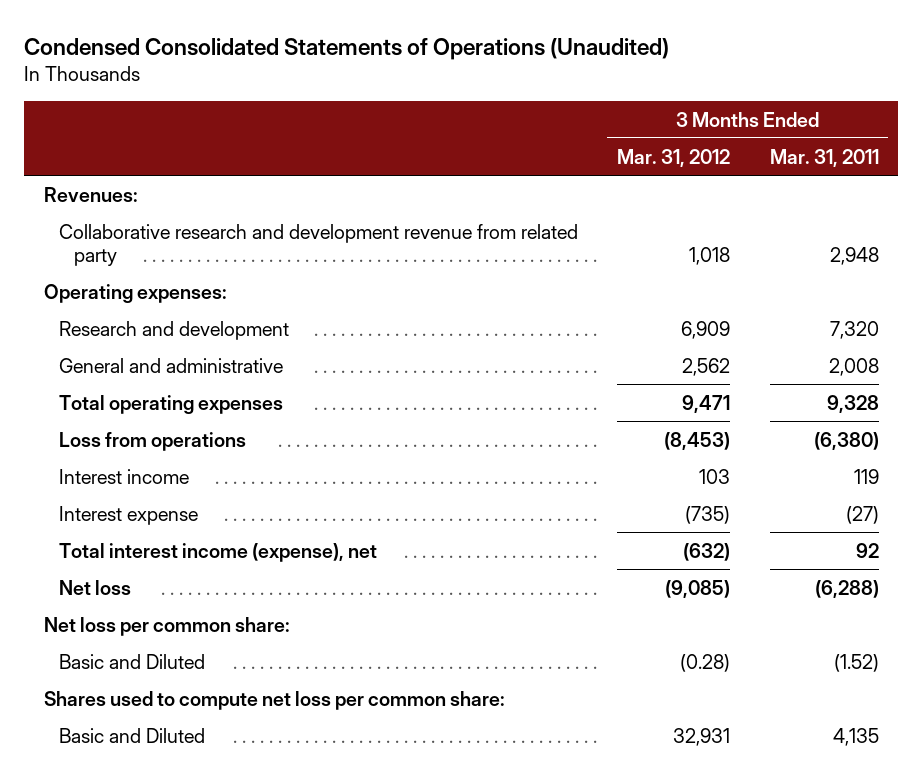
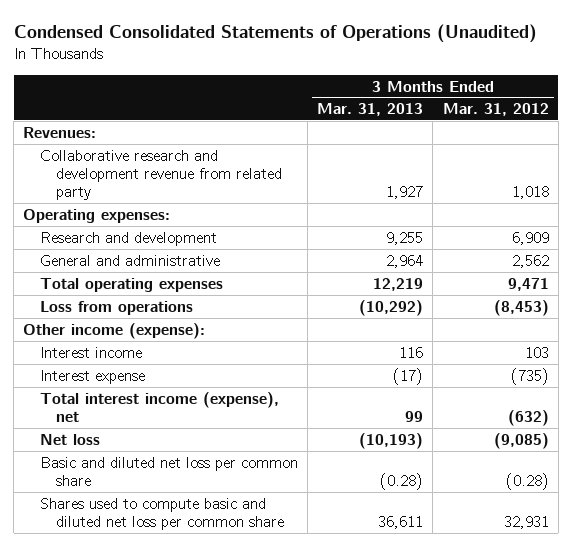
[769,148,879,167] Mar. 31, 2011 -> none
none -> [317,103,424,117] Mar. 31, 2013
none -> [23,322,206,339] Other income (expense):
[43,616,290,636] Net loss per common share: -> none
[43,690,505,710] Shares used to compute net loss per common share: -> none
[58,653,205,669] Basic and Diluted -> [39,456,298,486] Basic and diluted net loss per common share
[58,727,205,743] Basic and Diluted -> [39,497,285,530] Shares used to compute basic and diluted net loss per common share

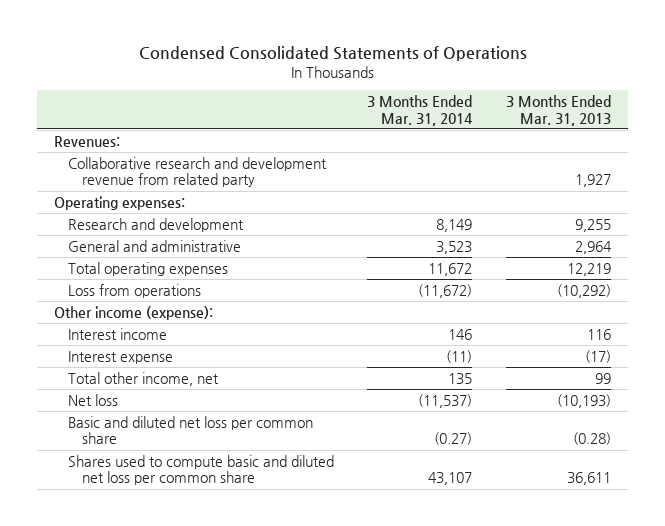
[13,24,537,44] Condensed Consolidated Statements of Operations (Unaudited) -> [138,46,527,62] Condensed Consolidated Statements of Operations
[442,103,549,117] Mar. 31, 2012 -> none
none -> [367,95,474,126] 3 Months Ended Mar. 31, 2014
[39,391,279,422] Total interest income (expense), net -> [67,371,219,386] Total other income, net

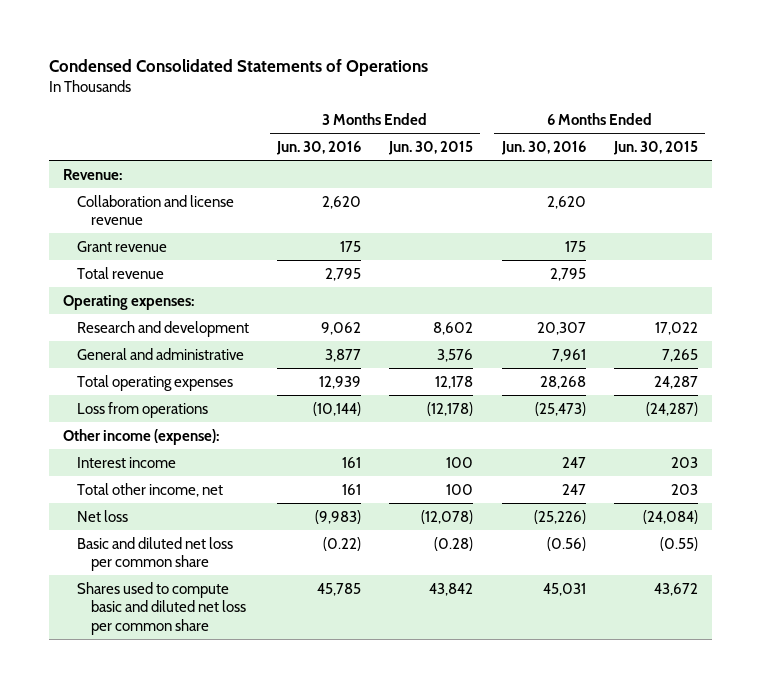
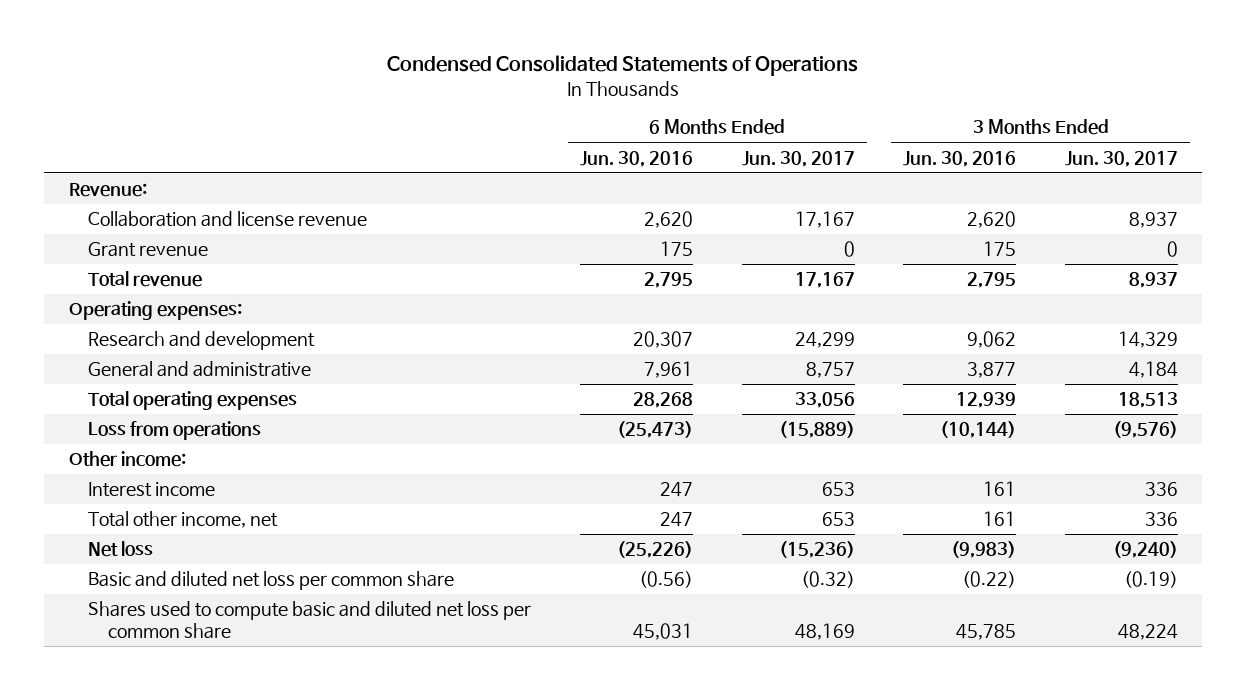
[388,141,474,156] Jun. 30, 2015 -> none
[612,141,698,156] Jun. 30, 2015 -> none
none -> [741,150,855,167] Jun. 30, 2017
none -> [1065,150,1179,167] Jun. 30, 2017
[63,428,220,445] Other income (expense): -> [68,451,186,468] Other income:

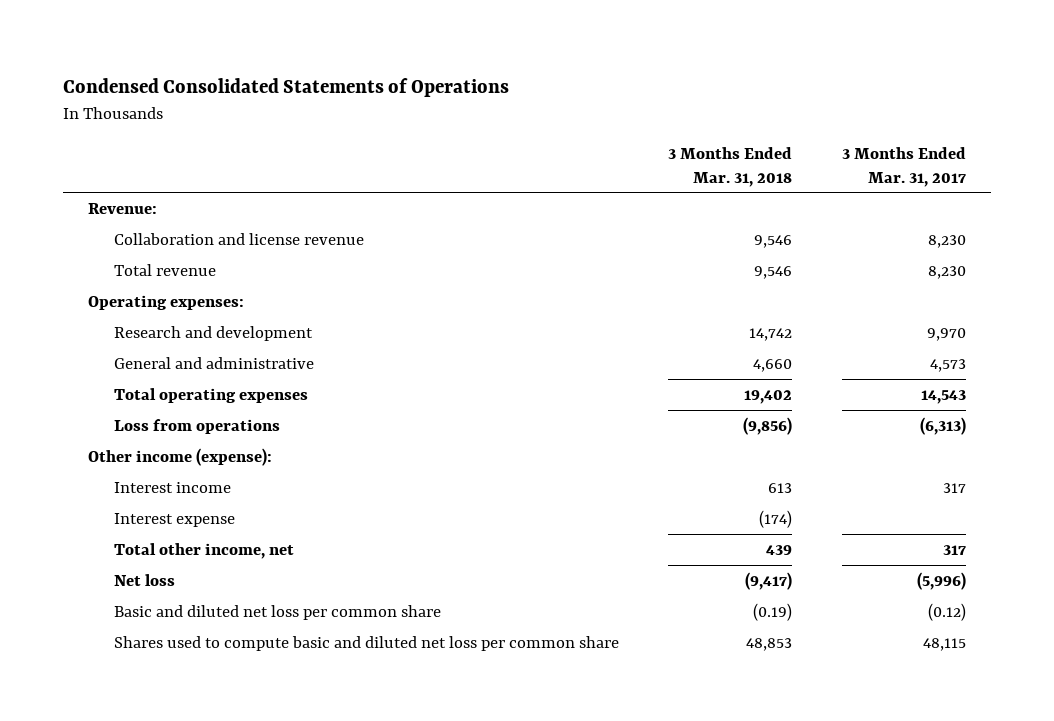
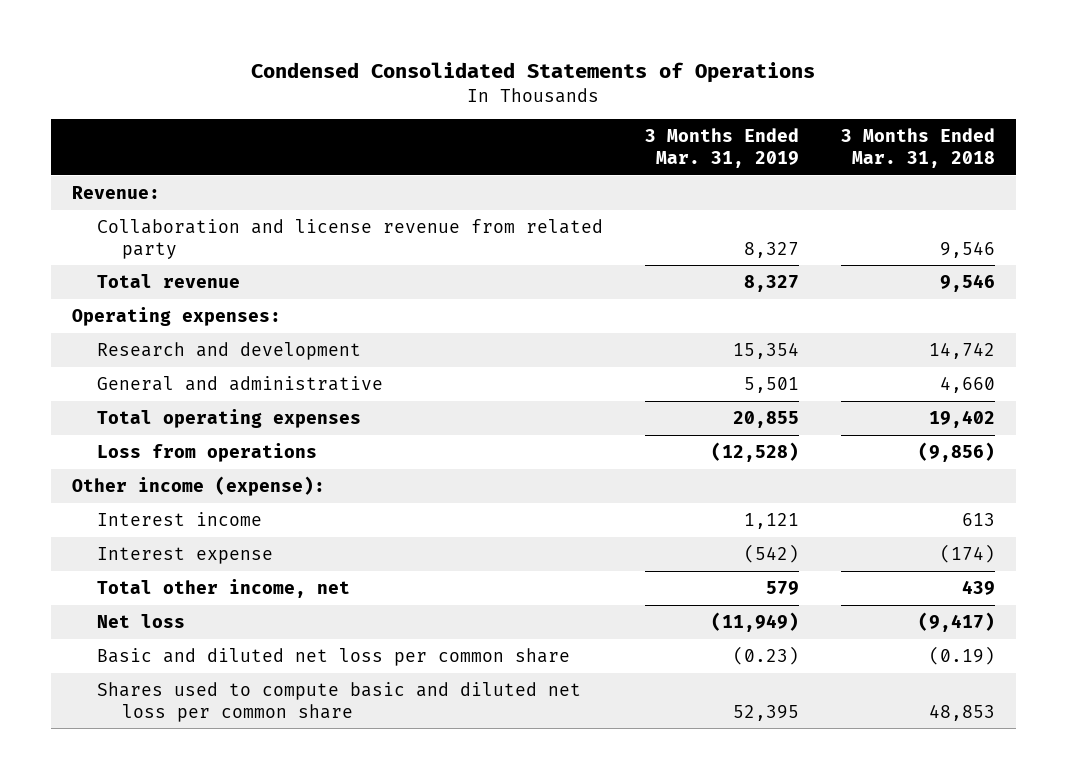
[841,146,966,187] 3 Months Ended Mar. 31, 2017 -> none
none -> [645,128,800,168] 3 Months Ended Mar. 31, 2019
[113,232,364,245] Collaboration and license revenue -> [97,219,604,259] Collaboration and license revenue from related party

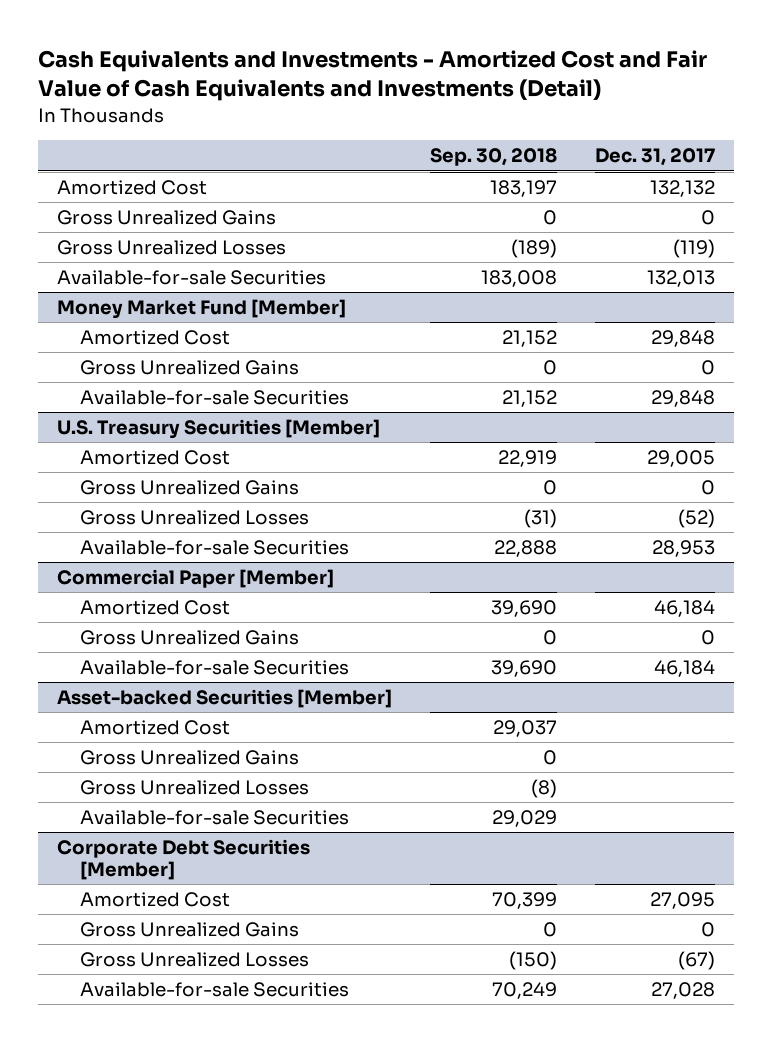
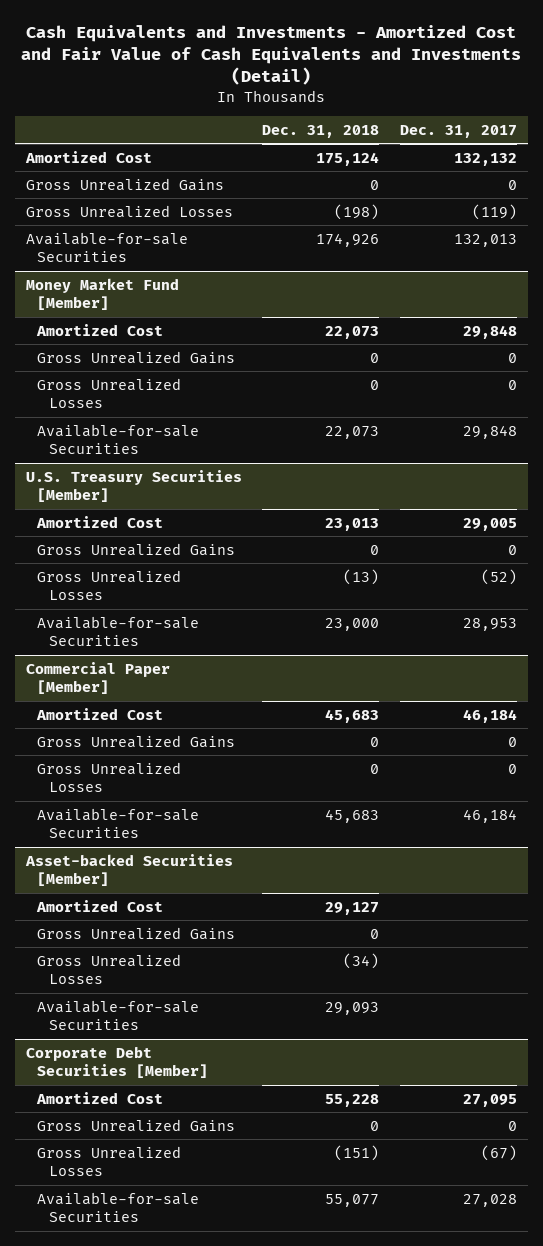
[430,148,558,167] Sep. 30, 2018 -> none
none -> [262,124,380,138] Dec. 31, 2018
none -> [37,377,182,409] Gross Unrealized Losses
none -> [37,761,182,793] Gross Unrealized Losses

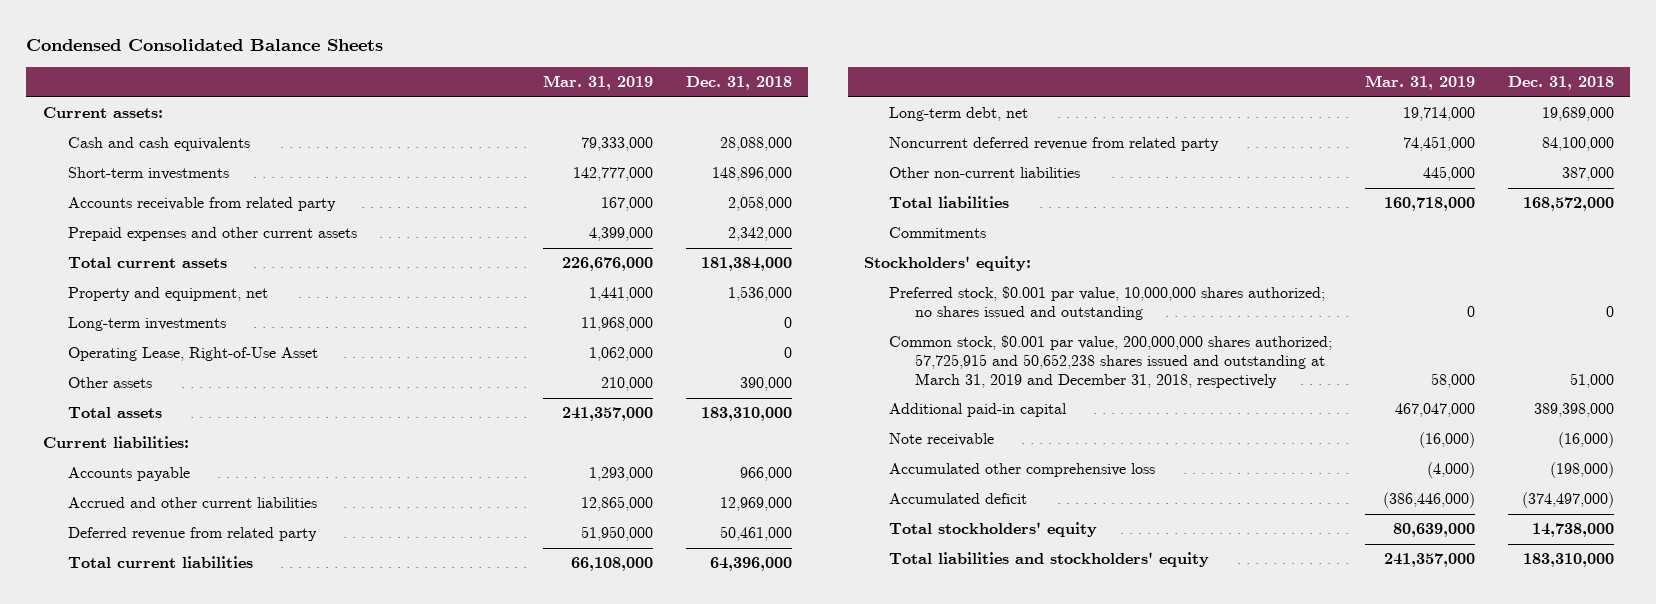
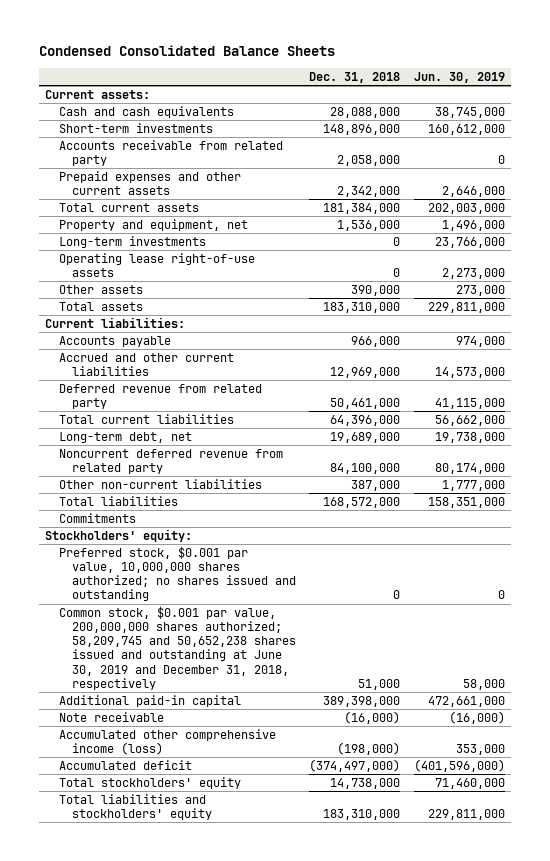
[543,75,654,91] Mar. 31, 2019 -> none
none -> [413,71,505,83] Jun. 30, 2019
[67,347,318,362] Operating Lease, Right-of-Use Asset -> [58,252,255,278] Operating lease right-of-use assets
[889,335,1333,388] Common stock, $0.001 par value, 200,000,000 shares authorized; 57,725,915 and 50,652,238 shares issued and outstanding at March 31, 2019 and December 31, 2018, respectively -> [58,605,297,690] Common stock, $0.001 par value, 200,000,000 shares authorized; 58,209,745 and 50,652,238 shares issued and outstanding at June 30, 2019 and December 31, 2018, respectively
[889,463,1156,478] Accumulated other comprehensive loss -> [58,728,276,756] Accumulated other comprehensive income (loss)

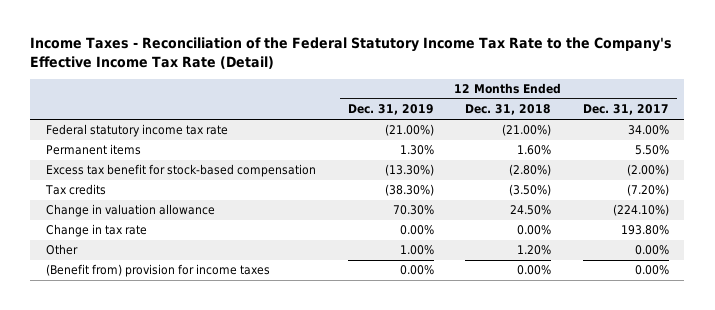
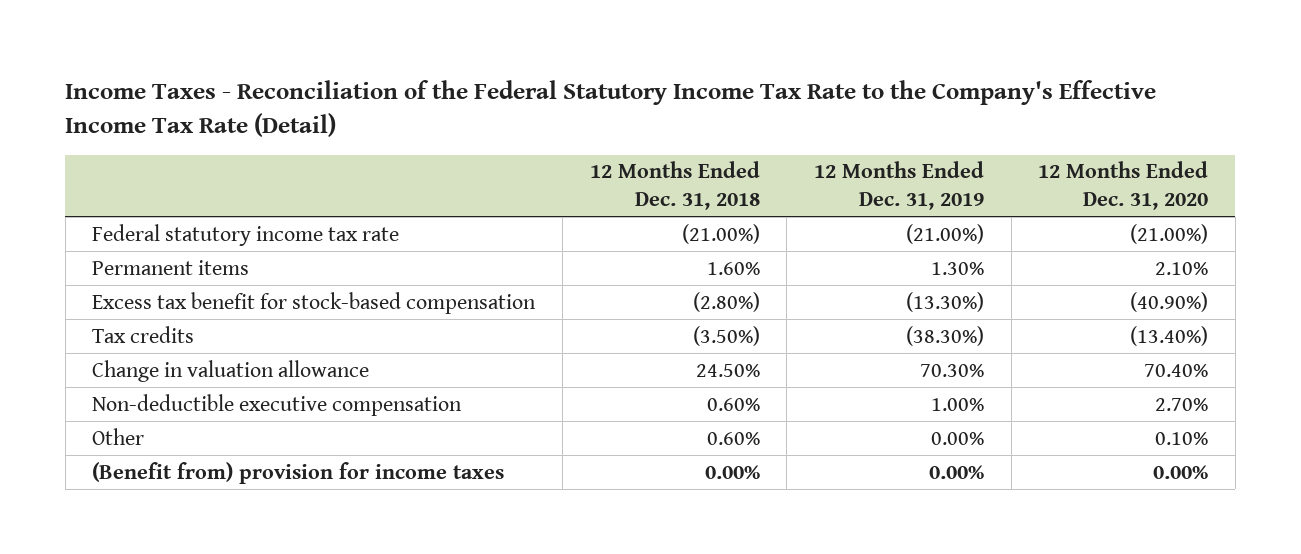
[582,104,669,116] Dec. 31, 2017 -> none
none -> [1038,161,1209,210] 12 Months Ended Dec. 31, 2020
[45,224,147,238] Change in tax rate -> none
none -> [92,393,463,416] Non-deductible executive compensation
[399,245,434,256] 1.00% -> [930,431,984,445] 0.00%
[517,245,552,256] 1.20% -> [706,431,760,445] 0.60%

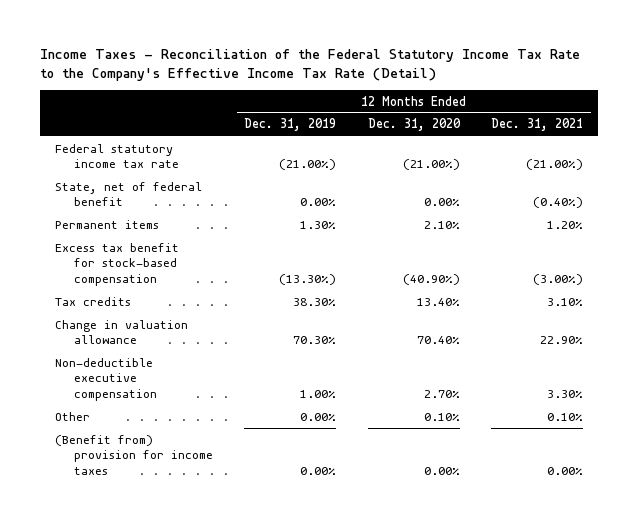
[589,161,760,210] 12 Months Ended Dec. 31, 2018 -> none
none -> [490,118,583,132] Dec. 31, 2021
none -> [55,181,203,207] State, net of federal benefit
[905,325,984,346] (38.30%) -> [293,297,337,306] 38.30%
[1130,325,1209,346] (13.40%) -> [416,297,460,306] 13.40%

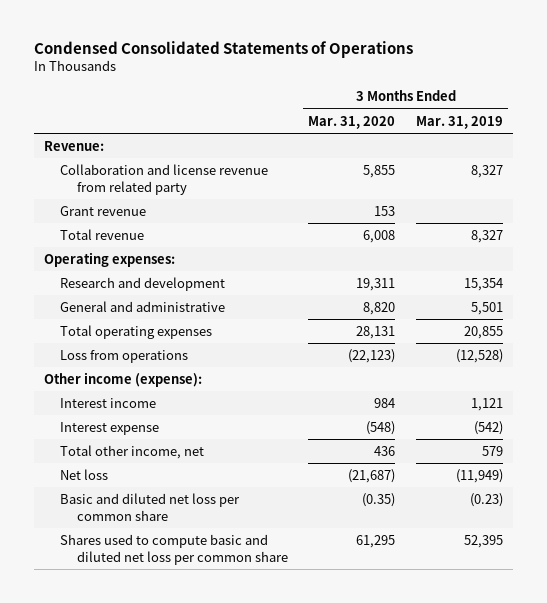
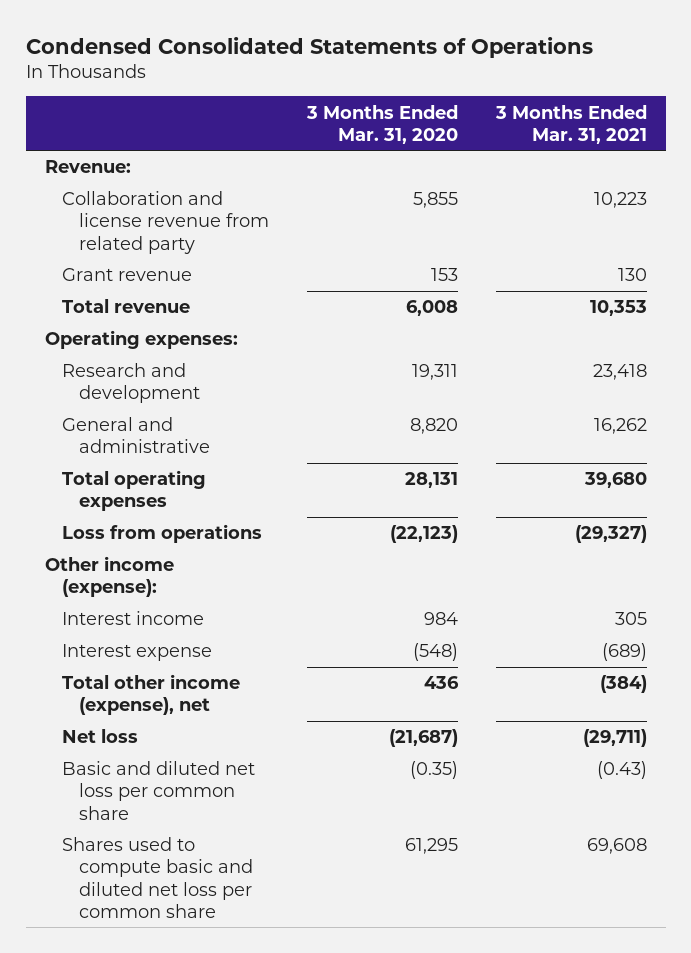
[415,115,503,129] Mar. 31, 2019 -> none
none -> [494,104,647,144] 3 Months Ended Mar. 31, 2021
[60,444,205,459] Total other income, net -> [61,674,240,716] Total other income (expense), net

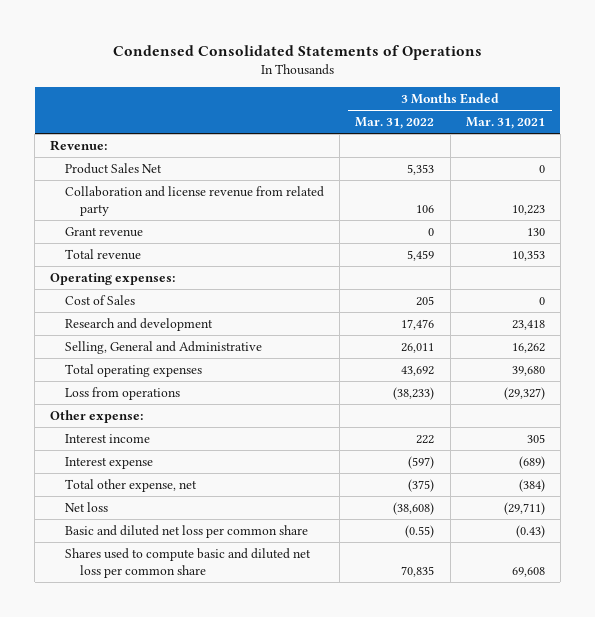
[305,104,458,144] 3 Months Ended Mar. 31, 2020 -> none
none -> [355,117,435,130] Mar. 31, 2022
none -> [65,162,163,174] Product Sales Net
none -> [65,294,136,305] Cost of Sales
[61,417,210,454] General and administrative -> [65,340,263,354] Selling, General and Administrative
[44,556,174,598] Other income (expense): -> [50,409,144,423] Other expense:
[61,674,240,716] Total other income (expense), net -> [65,478,198,492] Total other expense, net

